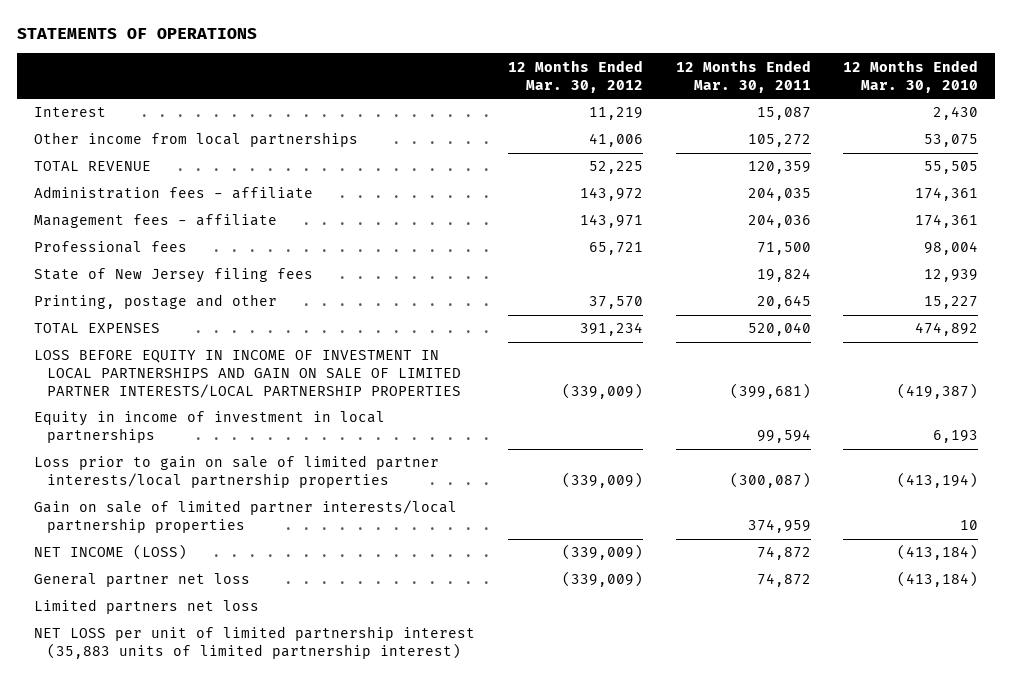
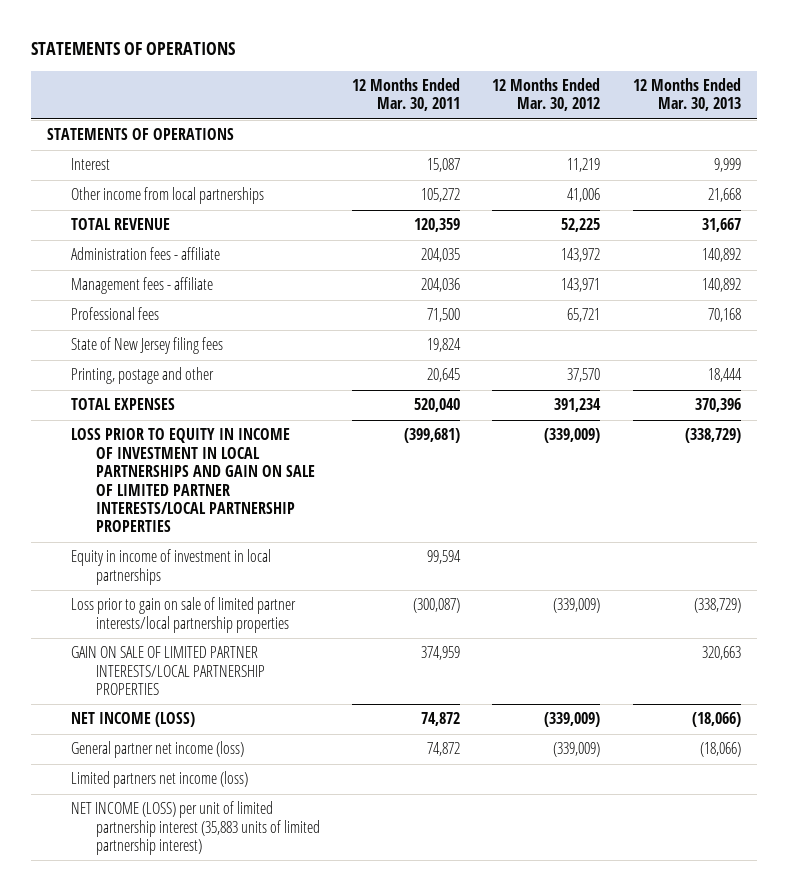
[843,59,979,93] 12 Months Ended Mar. 30, 2010 -> none
none -> [632,77,741,112] 12 Months Ended Mar. 30, 2013
none -> [46,128,234,141] STATEMENTS OF OPERATIONS
[33,350,461,398] LOSS BEFORE EQUITY IN INCOME OF INVESTMENT IN LOCAL PARTNERSHIPS AND GAIN ON SALE OF LIMITED PARTNER INTERESTS/LOCAL PARTNERSHIP PROPERTIES -> [71,428,315,533] LOSS PRIOR TO EQUITY IN INCOME OF INVESTMENT IN LOCAL PARTNERSHIPS AND GAIN ON SALE OF LIMITED PARTNER INTERESTS/LOCAL PARTNERSHIP PROPERTIES
[33,500,457,534] Gain on sale of limited partner interests/local partnership properties -> [71,646,265,696] GAIN ON SALE OF LIMITED PARTNER INTERESTS/LOCAL PARTNERSHIP PROPERTIES
[33,573,250,588] General partner net loss -> [71,741,245,759] General partner net income (loss)
[33,599,259,615] Limited partners net loss -> [71,771,249,789] Limited partners net income (loss)
[33,626,475,660] NET LOSS per unit of limited partnership interest (35,883 units of limited partnership interest) -> [71,801,320,856] NET INCOME (LOSS) per unit of limited partnership interest (35,883 units of limited partnership interest)

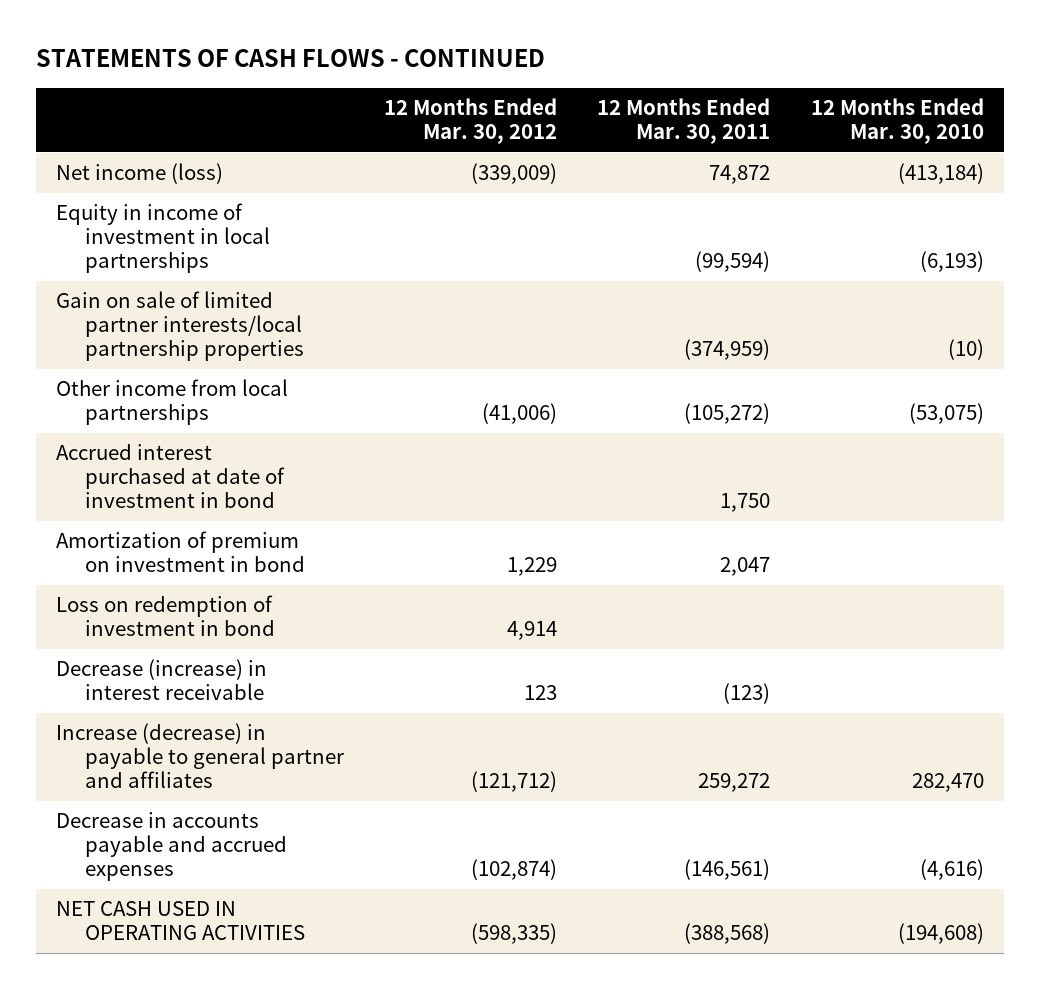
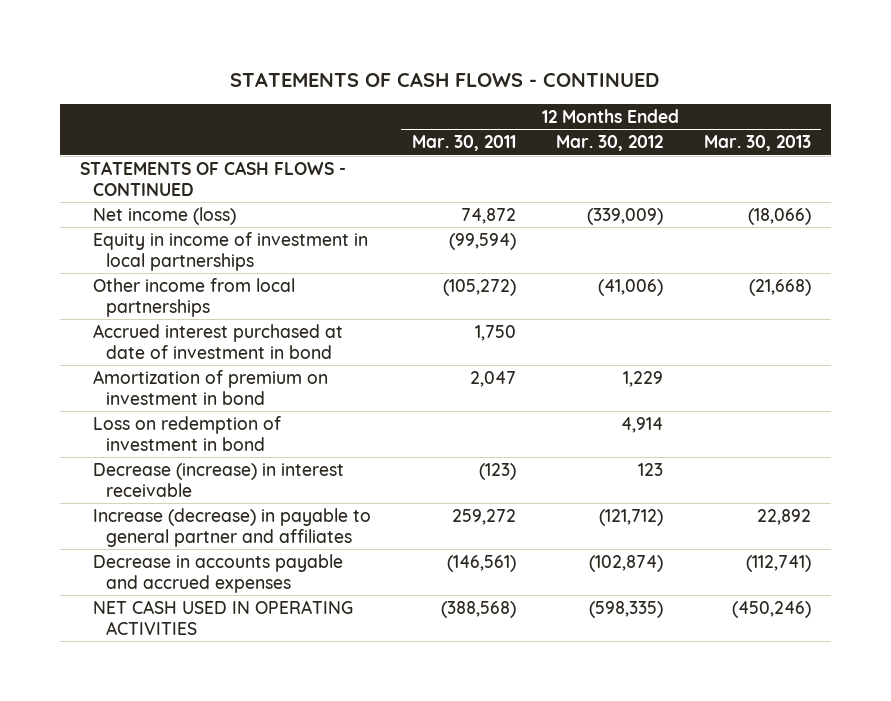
[810,98,984,145] 12 Months Ended Mar. 30, 2010 -> none
none -> [703,135,811,152] Mar. 30, 2013
none -> [79,160,346,196] STATEMENTS OF CASH FLOWS - CONTINUED
[55,291,304,362] Gain on sale of limited partner interests/local partnership properties -> none

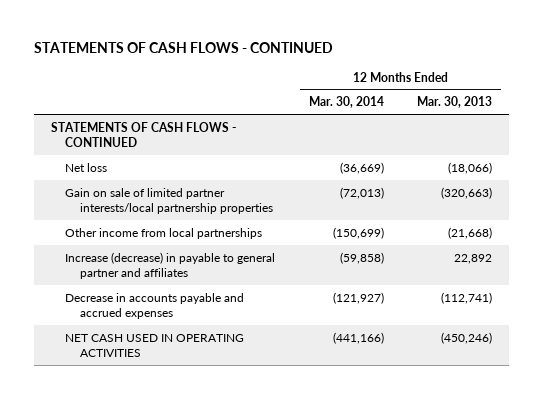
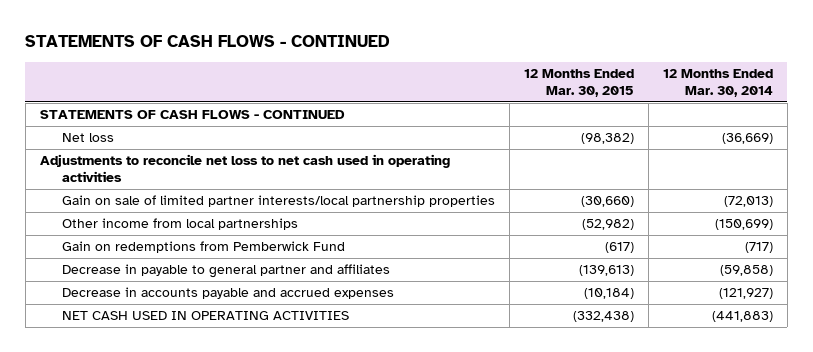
[417,96,493,109] Mar. 30, 2013 -> none
none -> [523,69,634,97] 12 Months Ended Mar. 30, 2015
none -> [39,154,450,183] Adjustments to reconcile net loss to net cash used in operating activities
none -> [61,241,345,254] Gain on redemptions from Pemberwick Fund
[65,251,276,279] Increase (decrease) in payable to general partner and affiliates -> [61,264,390,279] Decrease in payable to general partner and affiliates
[332,331,384,344] (441,166) -> [711,311,773,323] (441,883)

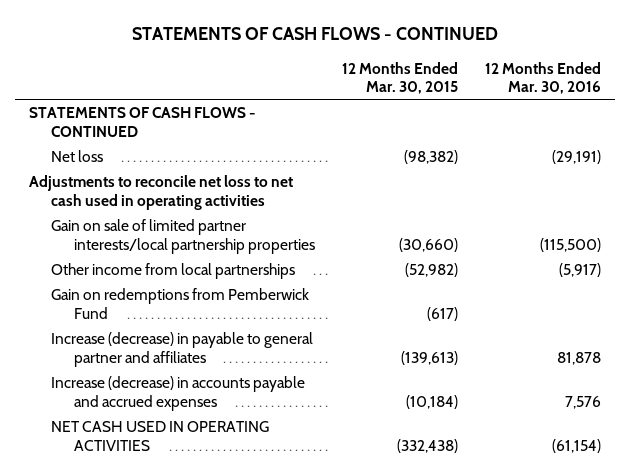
[662,69,773,97] 12 Months Ended Mar. 30, 2014 -> none
none -> [484,61,601,94] 12 Months Ended Mar. 30, 2016
[61,264,390,279] Decrease in payable to general partner and affiliates -> [51,332,314,367] Increase (decrease) in payable to general partner and affiliates
[61,287,394,300] Decrease in accounts payable and accrued expenses -> [51,376,306,411] Increase (decrease) in accounts payable and accrued expenses

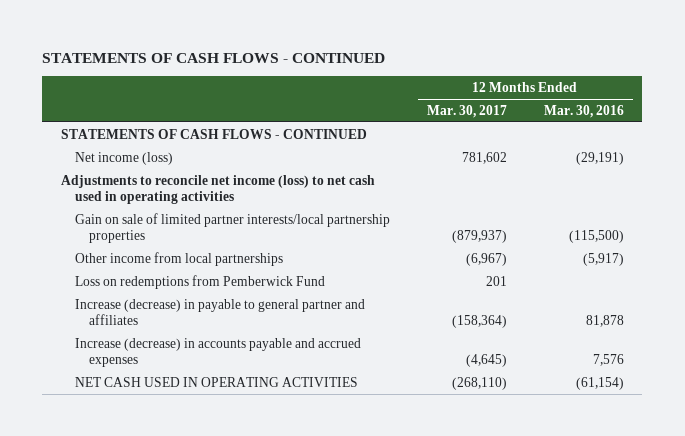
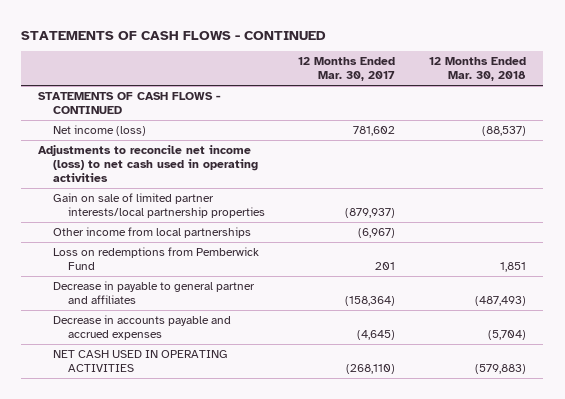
[543,104,624,118] Mar. 30, 2016 -> none
none -> [429,57,527,82] 12 Months Ended Mar. 30, 2018
[74,298,365,326] Increase (decrease) in payable to general partner and affiliates -> [52,281,255,304] Decrease in payable to general partner and affiliates
[74,337,361,368] Increase (decrease) in accounts payable and accrued expenses -> [52,315,231,340] Decrease in accounts payable and accrued expenses

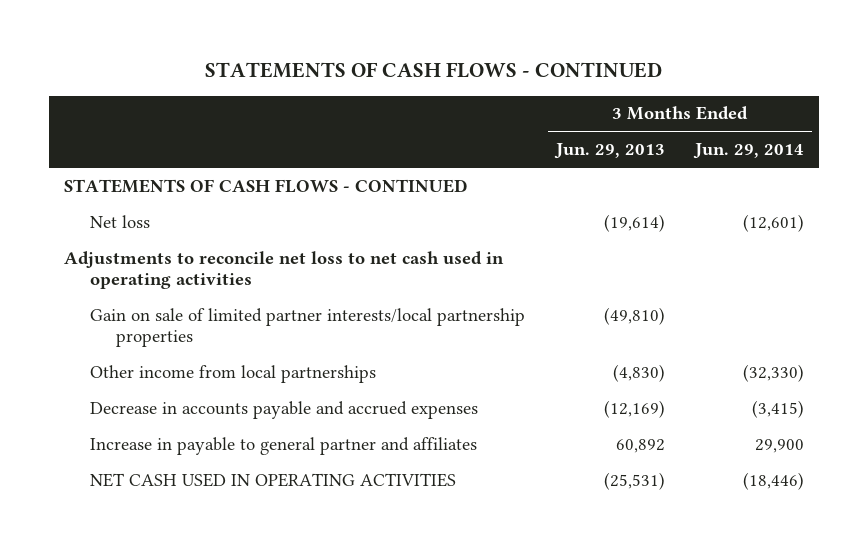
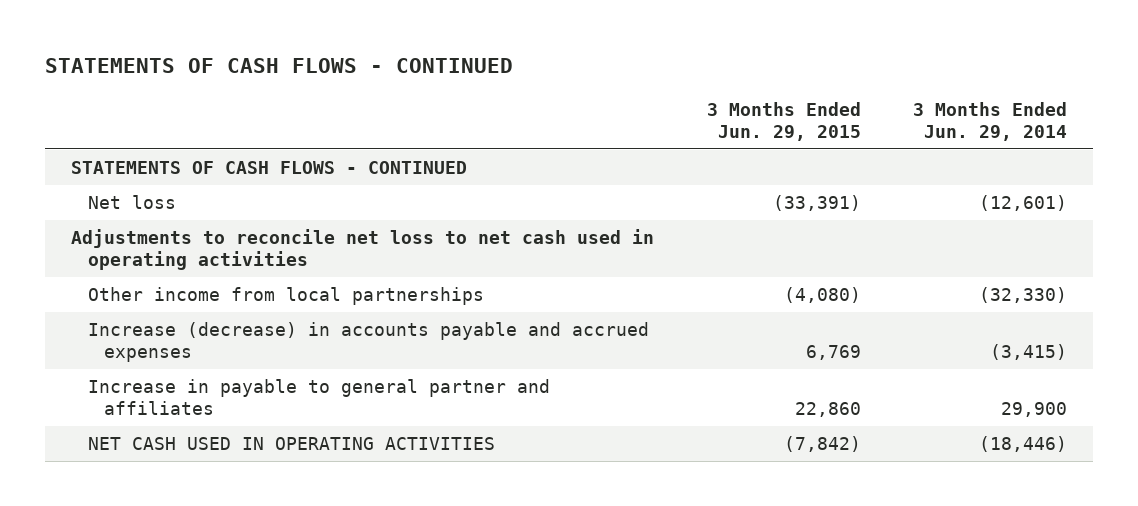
[553,143,665,160] Jun. 29, 2013 -> none
none -> [706,102,861,141] 3 Months Ended Jun. 29, 2015
[90,307,526,348] Gain on sale of limited partner interests/local partnership properties -> none
[90,400,479,419] Decrease in accounts payable and accrued expenses -> [87,322,649,363] Increase (decrease) in accounts payable and accrued expenses

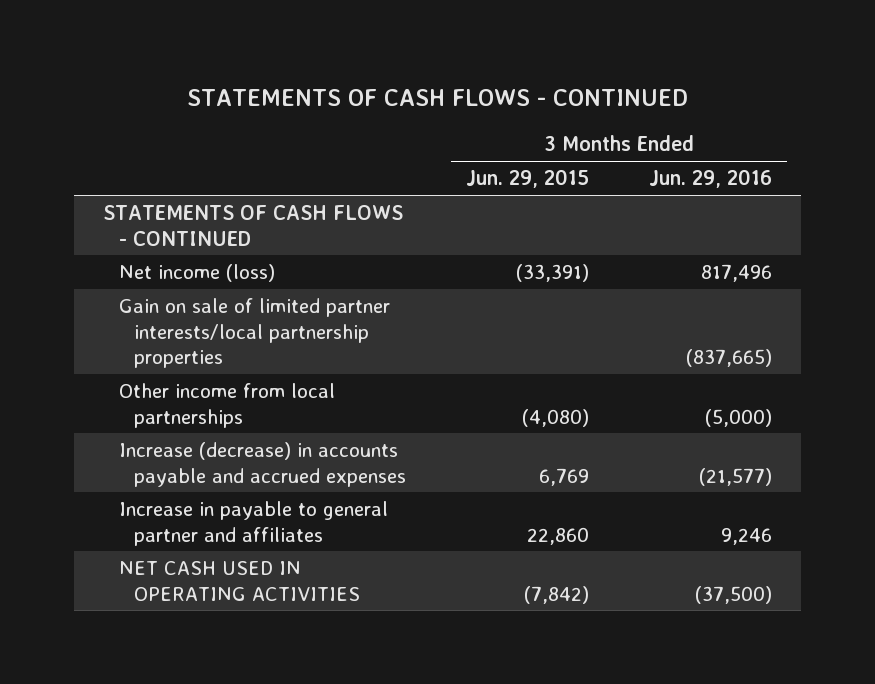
[912,102,1067,141] 3 Months Ended Jun. 29, 2014 -> none
none -> [648,169,772,189] Jun. 29, 2016
[71,229,655,271] Adjustments to reconcile net loss to net cash used in operating activities -> none
[87,195,176,210] Net loss -> [118,264,275,283] Net income (loss)
none -> [118,298,390,369] Gain on sale of limited partner interests/local partnership properties

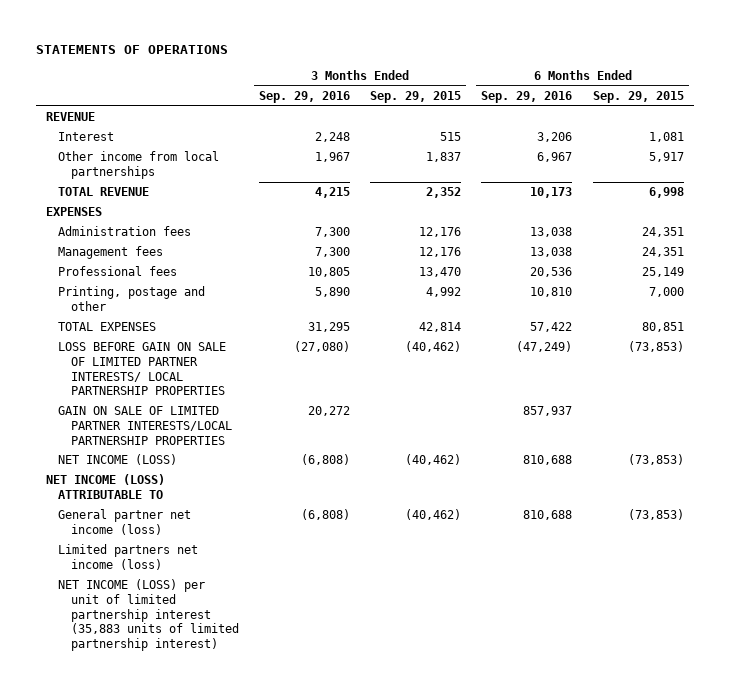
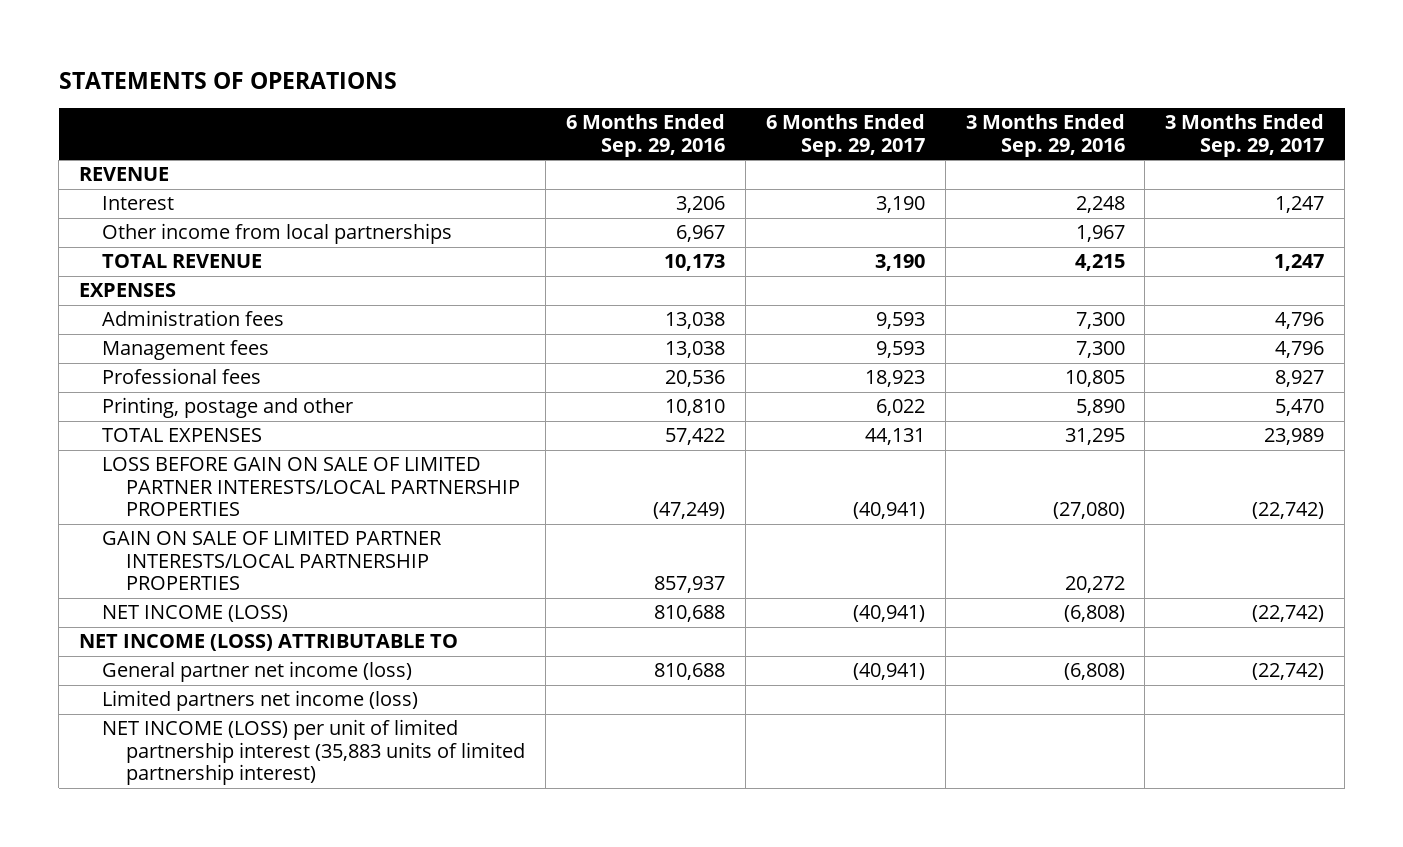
[370,90,462,103] Sep. 29, 2015 -> none
[592,90,684,103] Sep. 29, 2015 -> none
none -> [765,114,925,157] 6 Months Ended Sep. 29, 2017
none -> [1165,114,1325,157] 3 Months Ended Sep. 29, 2017
[58,342,227,396] LOSS BEFORE GAIN ON SALE OF LIMITED PARTNER INTERESTS/ LOCAL PARTNERSHIP PROPERTIES -> [102,457,520,516] LOSS BEFORE GAIN ON SALE OF LIMITED PARTNER INTERESTS/LOCAL PARTNERSHIP PROPERTIES

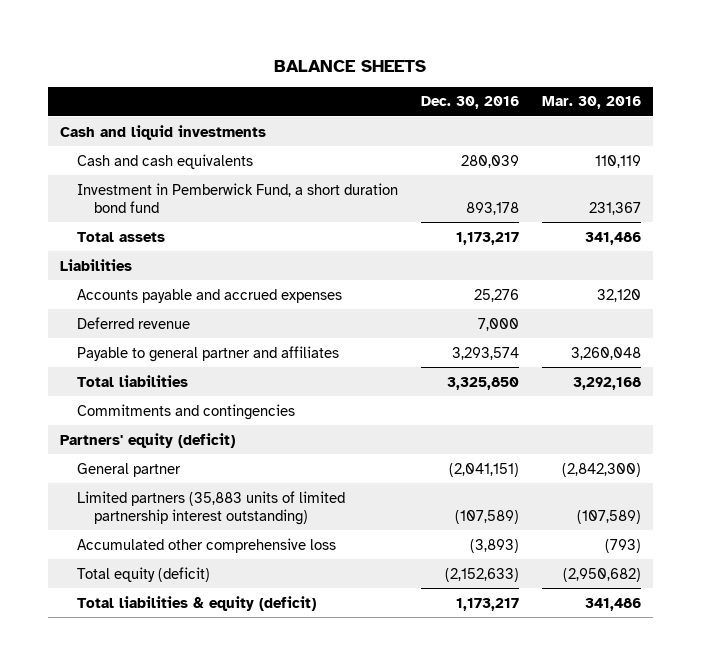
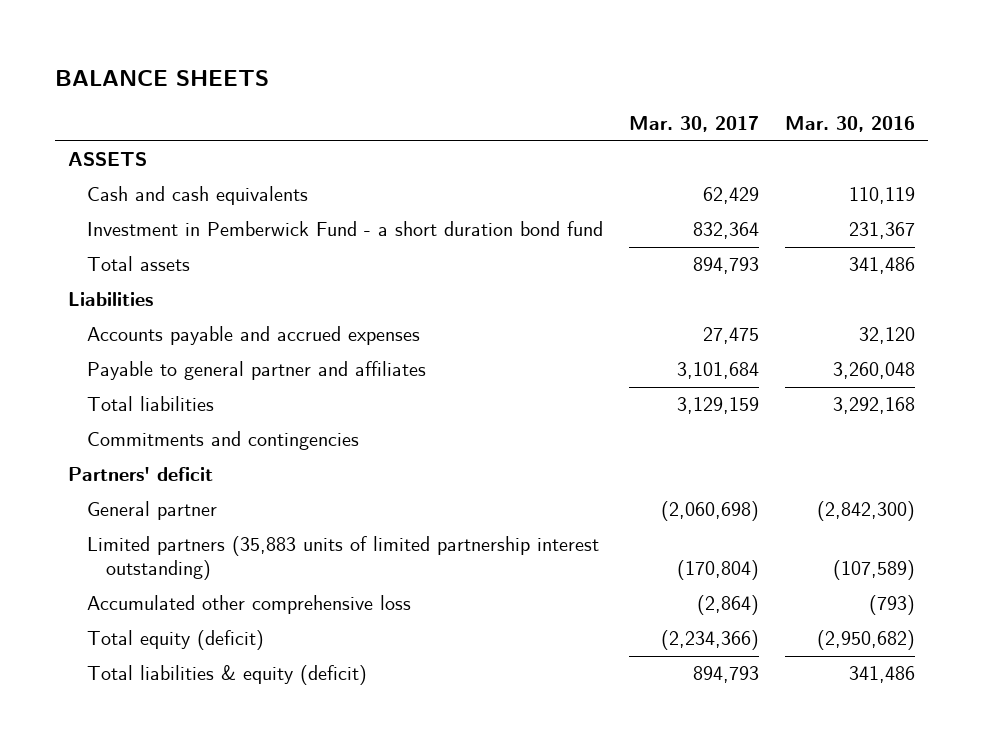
[420,96,519,110] Dec. 30, 2016 -> none
none -> [628,116,759,133] Mar. 30, 2017
[59,124,266,140] Cash and liquid investments -> none
none -> [67,152,147,167] ASSETS
[76,182,398,213] Investment in Pemberwick Fund, a short duration bond fund -> [86,221,603,237] Investment in Pemberwick Fund - a short duration bond fund
[76,316,190,329] Deferred revenue -> none
[59,432,235,448] Partners' equity (deficit) -> [67,467,213,482] Partners' deficit

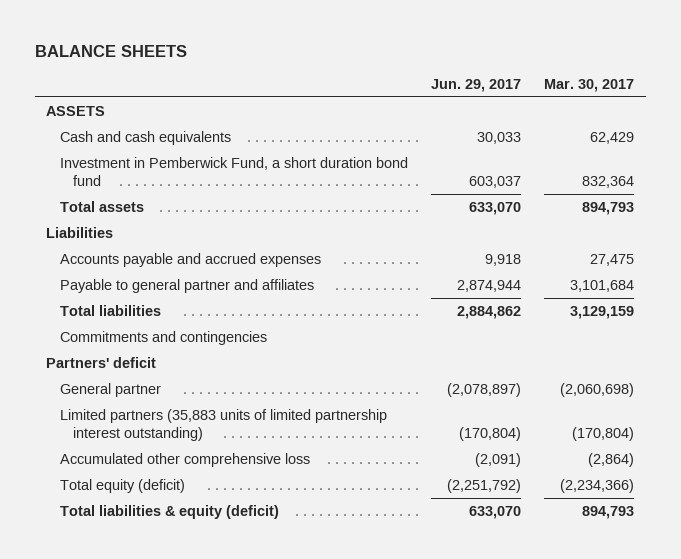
[784,116,915,133] Mar. 30, 2016 -> none
none -> [431,78,522,92] Jun. 29, 2017
[86,221,603,237] Investment in Pemberwick Fund - a short duration bond fund -> [59,156,408,186] Investment in Pemberwick Fund, a short duration bond fund

